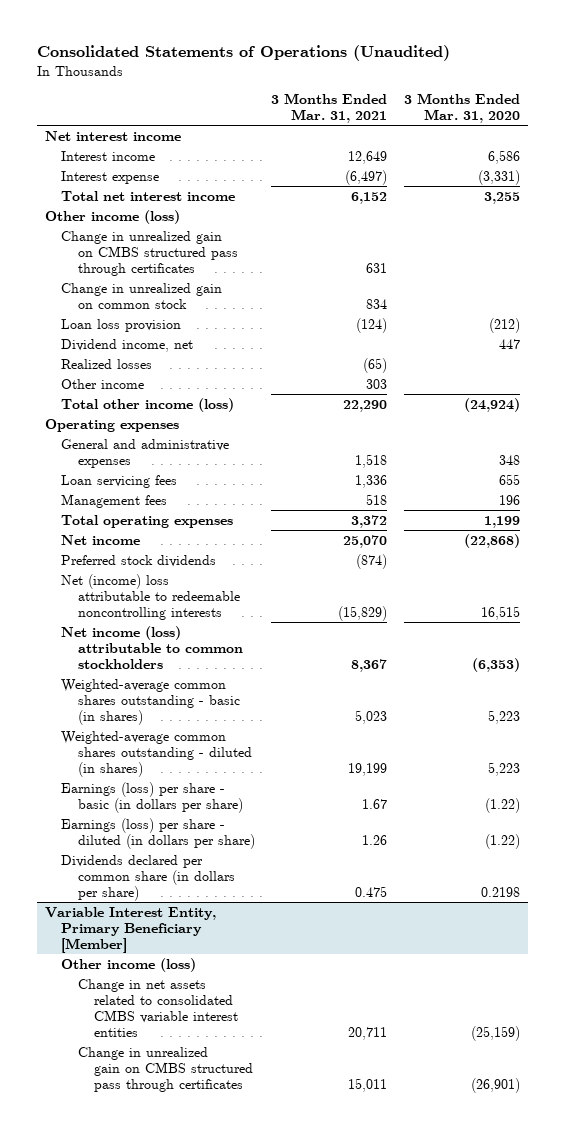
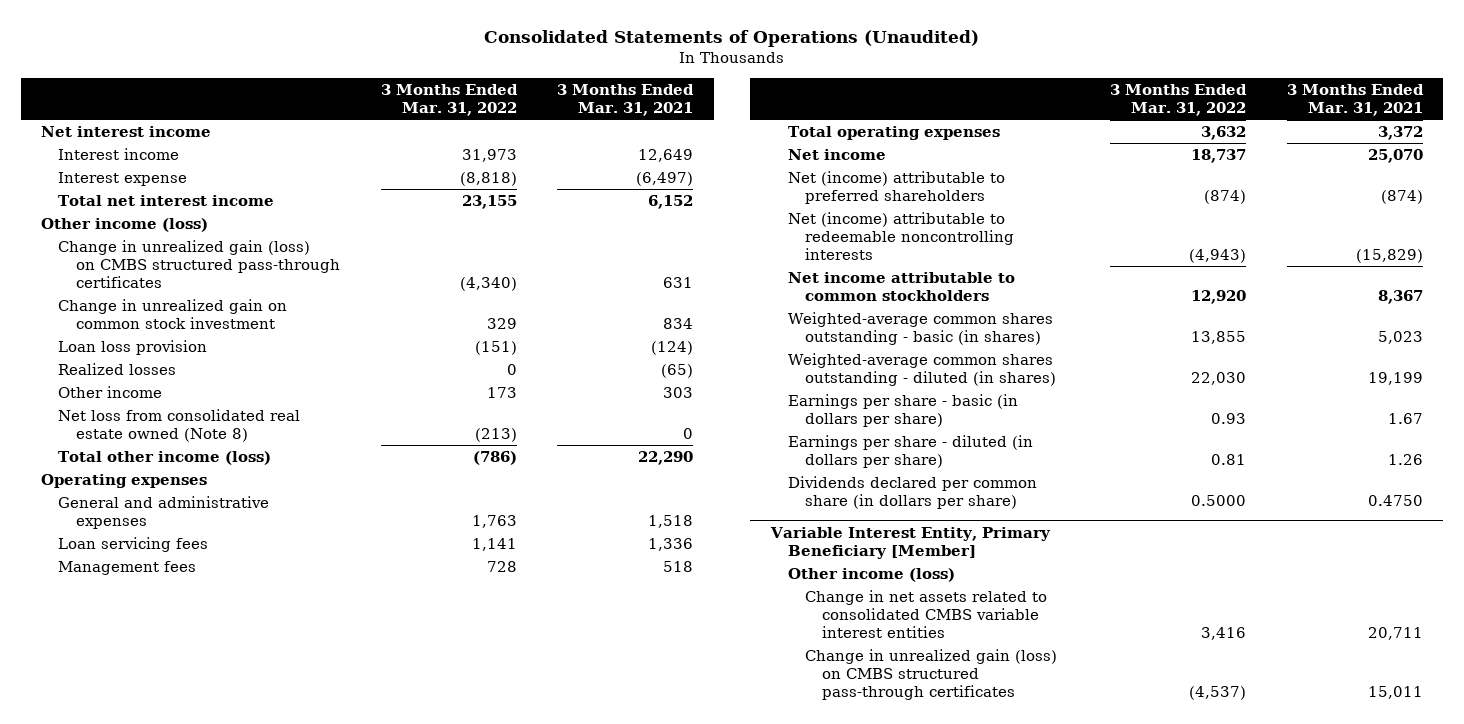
[403,92,520,123] 3 Months Ended Mar. 31, 2020 -> none
none -> [380,83,518,116] 3 Months Ended Mar. 31, 2022
[61,230,238,276] Change in unrealized gain on CMBS structured pass through certificates -> [58,240,340,288] Change in unrealized gain (loss) on CMBS structured pass-through certificates
[61,282,223,309] Change in unrealized gain on common stock -> [58,299,288,329] Change in unrealized gain on common stock investment
[61,338,194,352] Dividend income, net -> none
none -> [58,409,301,442] Net loss from consolidated real estate owned (Note 8)
[61,554,217,567] Preferred stock dividends -> [787,171,1005,204] Net (income) attributable to preferred shareholders
[61,573,240,620] Net (income) loss attributable to redeemable noncontrolling interests -> [787,212,1015,260] Net (income) attributable to redeemable noncontrolling interests
[61,625,243,669] Net income (loss) attributable to common stockholders -> [787,272,1015,301] Net income attributable to common stockholders
[61,781,243,813] Earnings (loss) per share - basic (in dollars per share) -> [787,394,1018,427] Earnings per share - basic (in dollars per share)
[61,817,255,849] Earnings (loss) per share - diluted (in dollars per share) -> [787,435,1033,468] Earnings per share - diluted (in dollars per share)
[355,885,388,897] 0.475 -> [1367,494,1423,506] 0.4750
[77,1046,253,1092] Change in unrealized gain on CMBS structured pass through certificates -> [805,649,1058,700] Change in unrealized gain (loss) on CMBS structured pass-through certificates

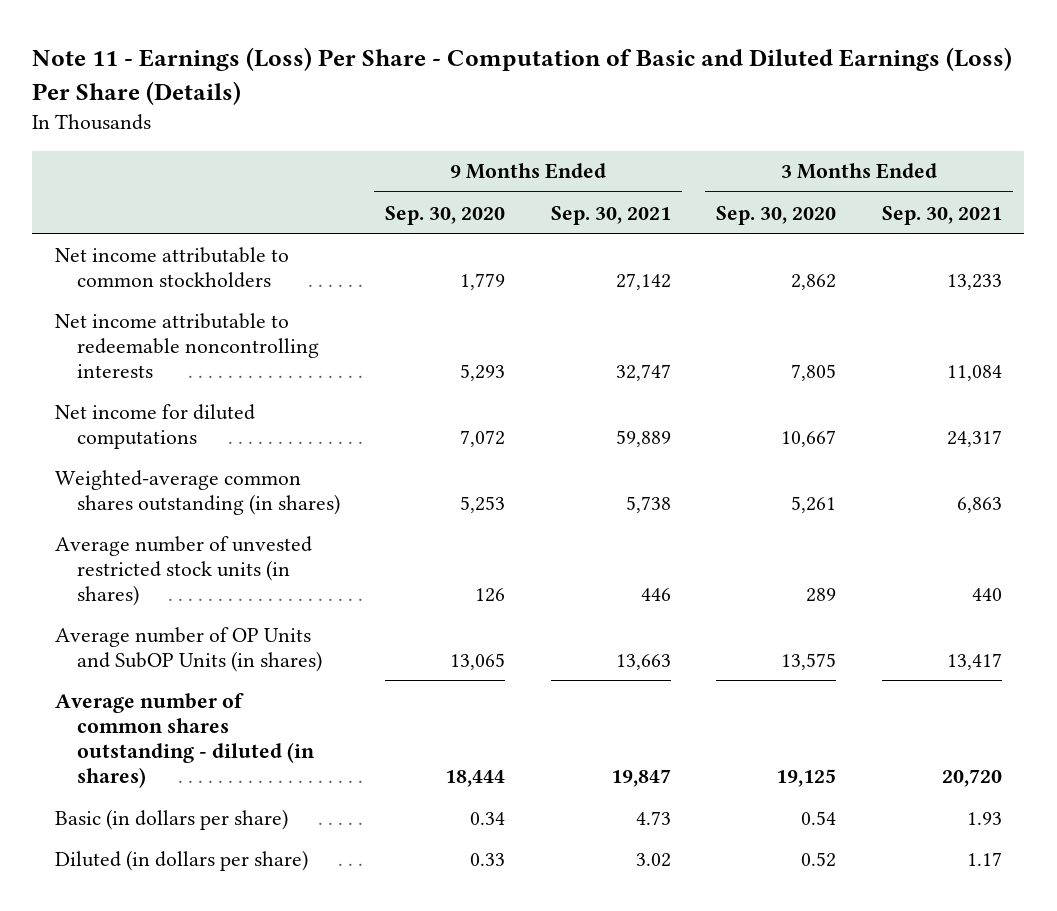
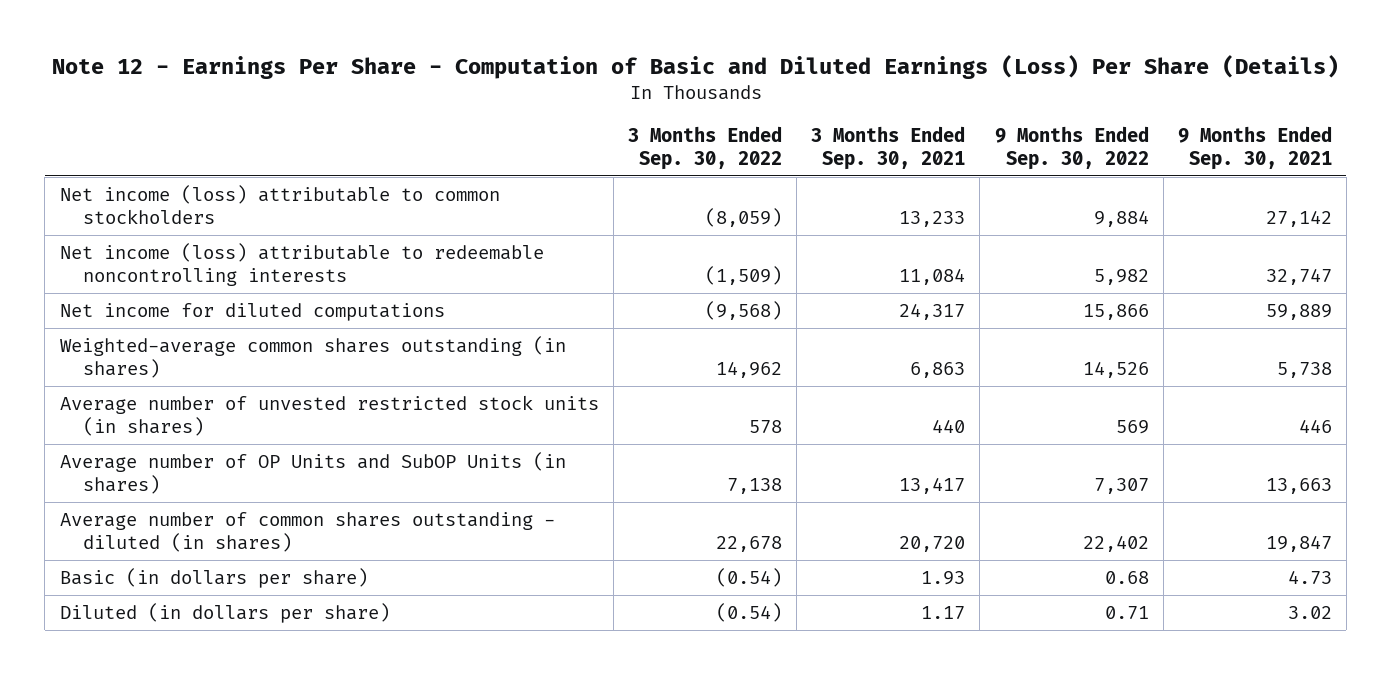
[32,47,1013,105] Note 11 - Earnings (Loss) Per Share - Computation of Basic and Diluted Earnings (Loss) Per Share (Details) -> [51,55,1339,80] Note 12 - Earnings Per Share - Computation of Basic and Diluted Earnings (Loss) Per Share (Details)
[385,205,506,225] Sep. 30, 2020 -> none
[716,205,837,225] Sep. 30, 2020 -> none
none -> [627,126,782,170] 3 Months Ended Sep. 30, 2022
none -> [994,126,1149,170] 9 Months Ended Sep. 30, 2022
[55,246,290,288] Net income attributable to common stockholders -> [59,185,500,224] Net income (loss) attributable to common stockholders
[55,312,319,378] Net income attributable to redeemable noncontrolling interests -> [59,243,544,286] Net income (loss) attributable to redeemable noncontrolling interests

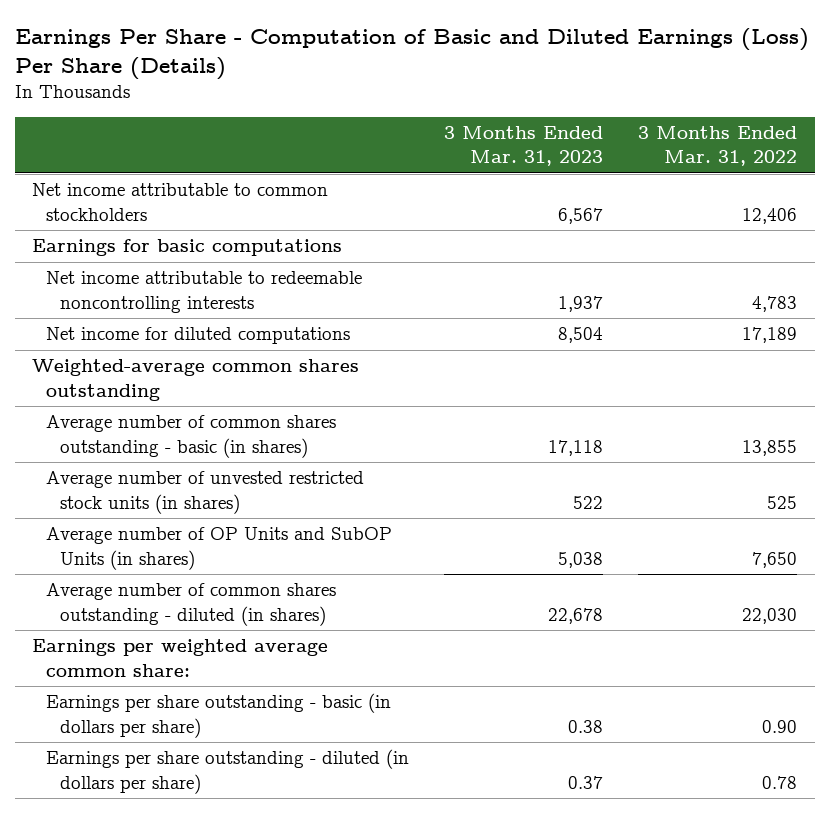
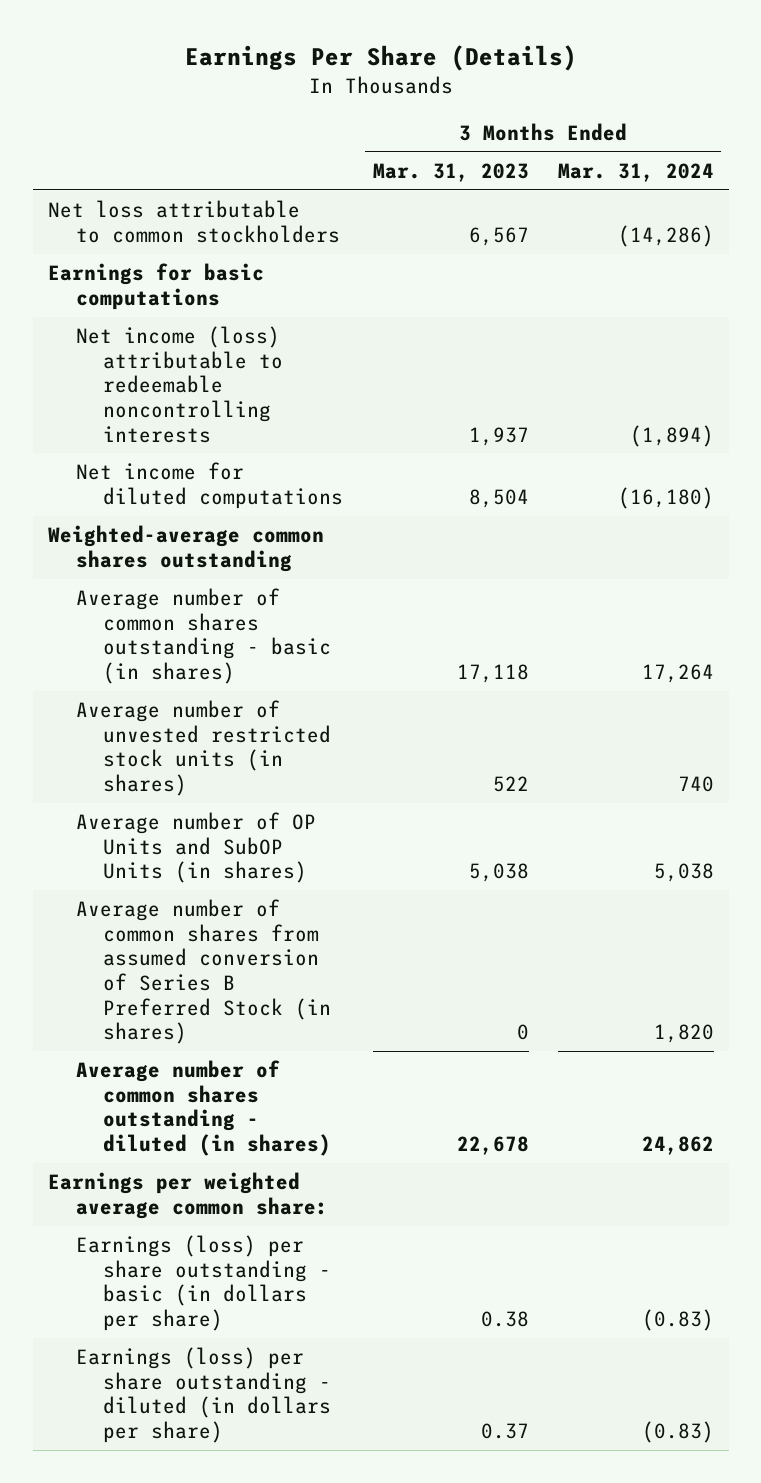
[14,27,809,80] Earnings Per Share - Computation of Basic and Diluted Earnings (Loss) Per Share (Details) -> [184,45,577,72] Earnings Per Share (Details)
[638,125,798,167] 3 Months Ended Mar. 31, 2022 -> none
none -> [557,163,714,183] Mar. 31, 2024
[32,183,329,221] Net income attributable to common stockholders -> [47,200,340,243] Net loss attributable to common stockholders
[46,271,363,313] Net income attributable to redeemable noncontrolling interests -> [75,326,284,443] Net income (loss) attributable to redeemable noncontrolling interests
none -> [75,899,332,1045] Average number of common shares from assumed conversion of Series B Preferred Stock (in shares)
[46,693,392,738] Earnings per share outstanding - basic (in dollars per share) -> [75,1235,332,1332] Earnings (loss) per share outstanding - basic (in dollars per share)
[46,749,410,794] Earnings per share outstanding - diluted (in dollars per share) -> [75,1347,332,1444] Earnings (loss) per share outstanding - diluted (in dollars per share)

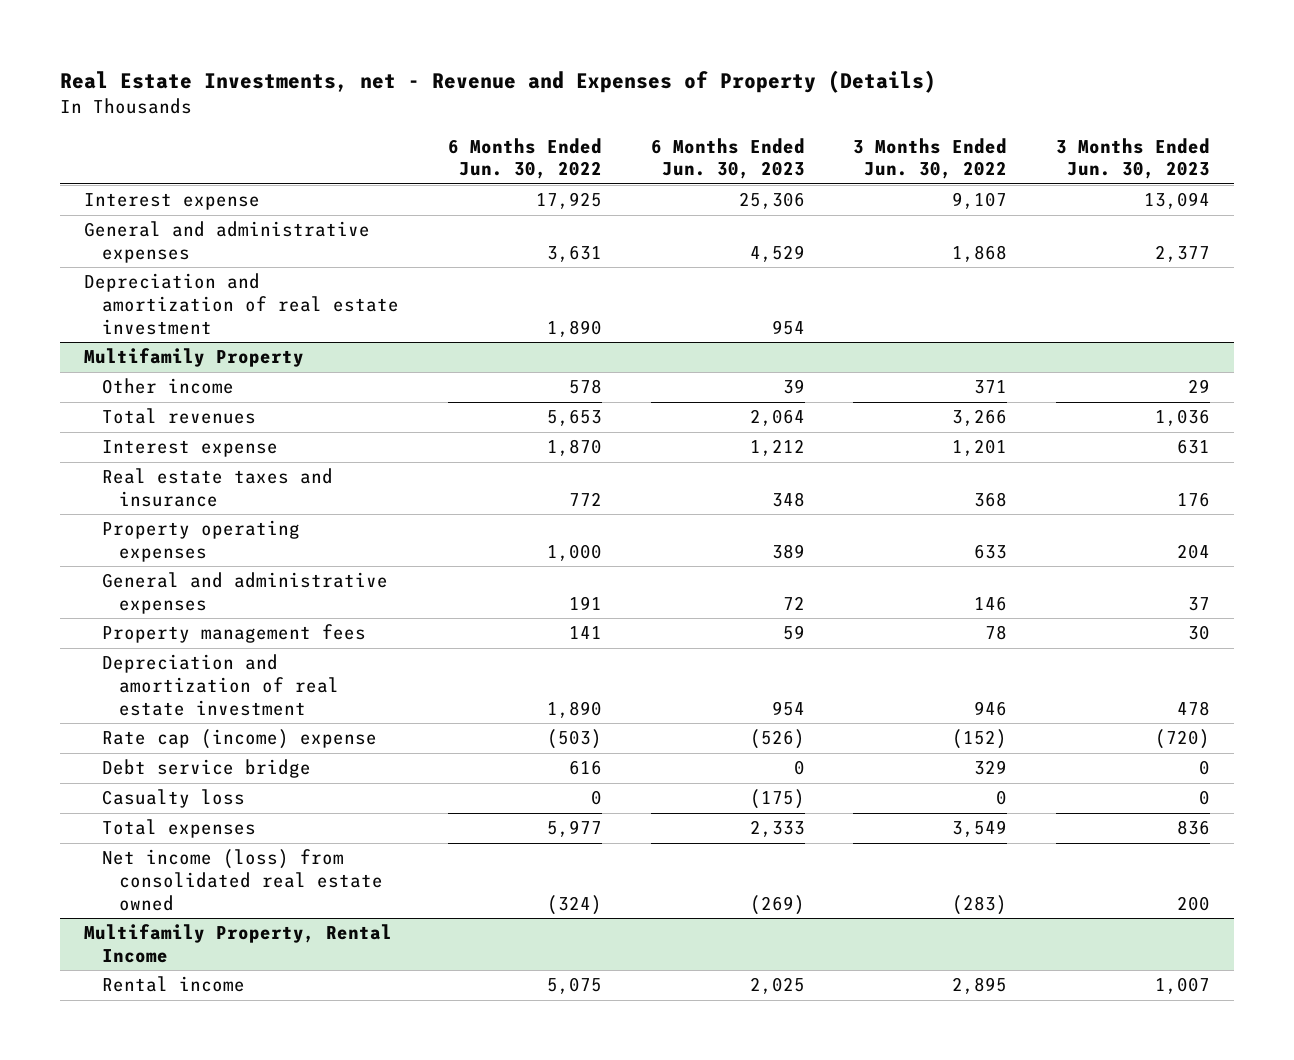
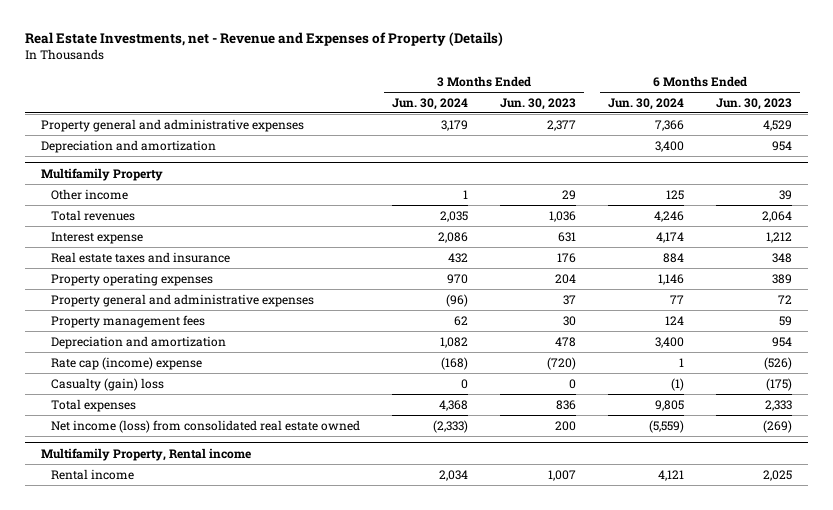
[447,137,602,180] 6 Months Ended Jun. 30, 2022 -> none
[853,137,1008,180] 3 Months Ended Jun. 30, 2022 -> none
none -> [391,97,468,110] Jun. 30, 2024
none -> [608,97,685,110] Jun. 30, 2024
[84,193,261,211] Interest expense -> none
[84,221,371,263] General and administrative expenses -> [40,118,304,132] Property general and administrative expenses
[84,273,399,335] Depreciation and amortization of real estate investment -> [40,139,216,153] Depreciation and amortization
[101,572,388,614] General and administrative expenses -> [50,293,314,307] Property general and administrative expenses
[101,654,340,716] Depreciation and amortization of real estate investment -> [50,335,226,349] Depreciation and amortization
[101,759,311,779] Debt service bridge -> none
[101,789,245,809] Casualty loss -> [50,377,164,391] Casualty (gain) loss
[84,924,393,963] Multifamily Property, Rental Income -> [40,447,251,461] Multifamily Property, Rental income

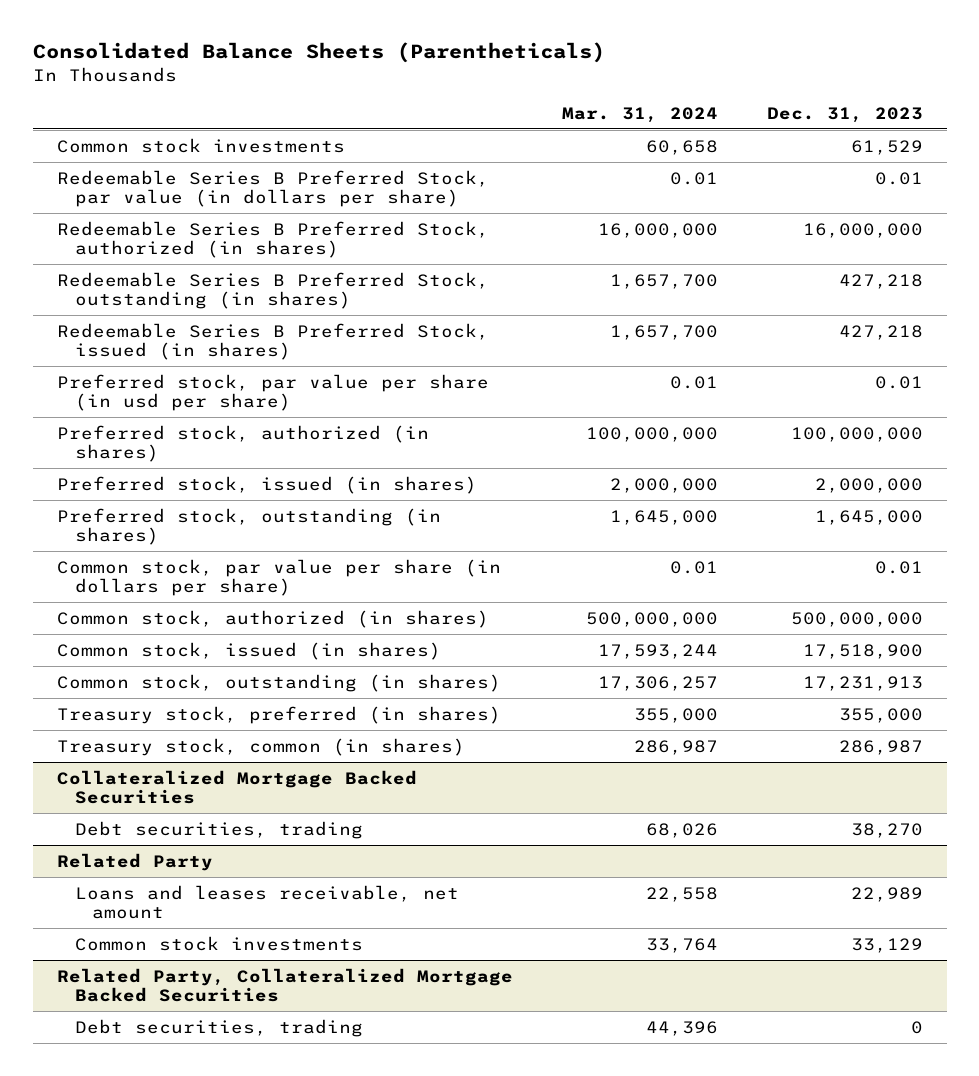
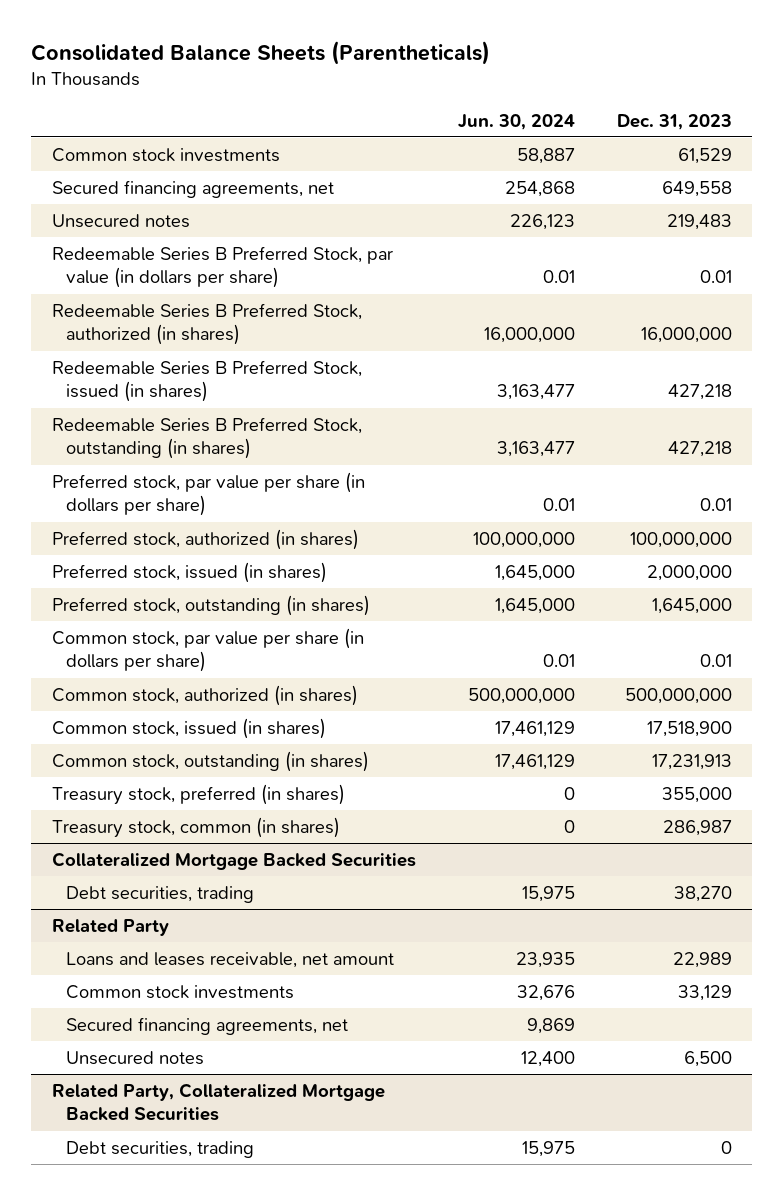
[561,106,718,123] Mar. 31, 2024 -> none
none -> [457,113,575,130] Jun. 30, 2024
none -> [51,179,334,198] Secured financing agreements, net
none -> [51,213,190,228] Unsecured notes
[56,271,489,310] Redeemable Series B Preferred Stock, outstanding (in shares) -> [51,416,362,460] Redeemable Series B Preferred Stock, outstanding (in shares)
[56,373,489,412] Preferred stock, par value per share (in usd per share) -> [51,471,365,517] Preferred stock, par value per share (in dollars per share)
none -> [66,1016,349,1035] Secured financing agreements, net
none -> [66,1050,205,1065] Unsecured notes

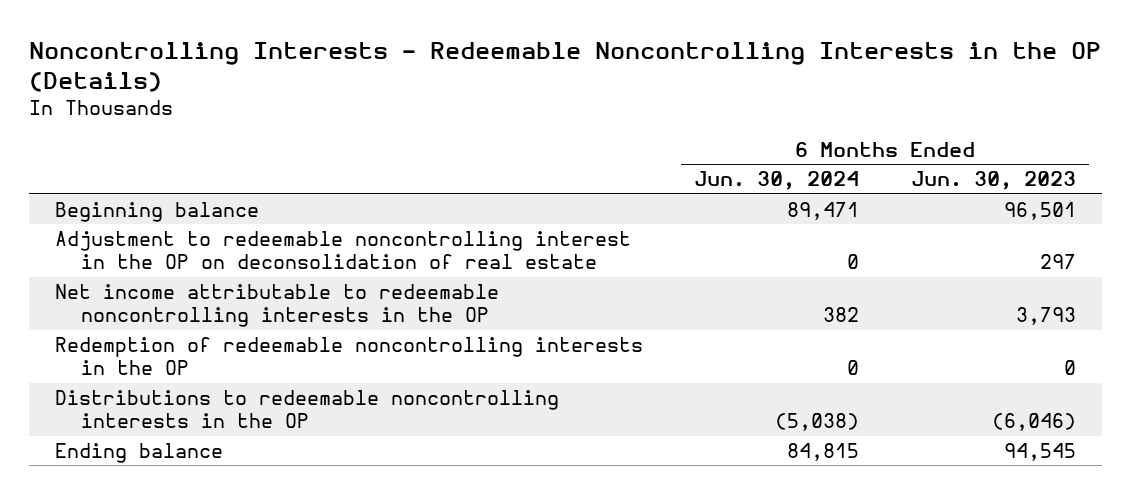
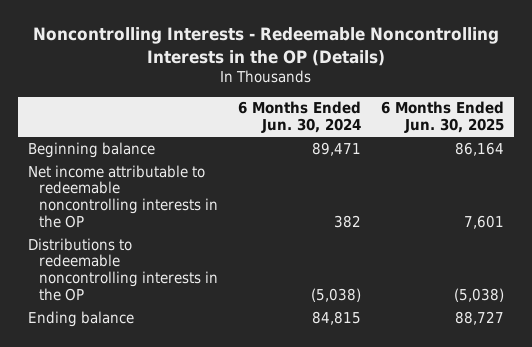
[911,171,1077,191] Jun. 30, 2023 -> none
none -> [380,101,504,134] 6 Months Ended Jun. 30, 2025
[54,231,631,270] Adjustment to redeemable noncontrolling interest in the OP on deconsolidation of real estate -> none
[54,337,643,376] Redemption of redeemable noncontrolling interests in the OP -> none

